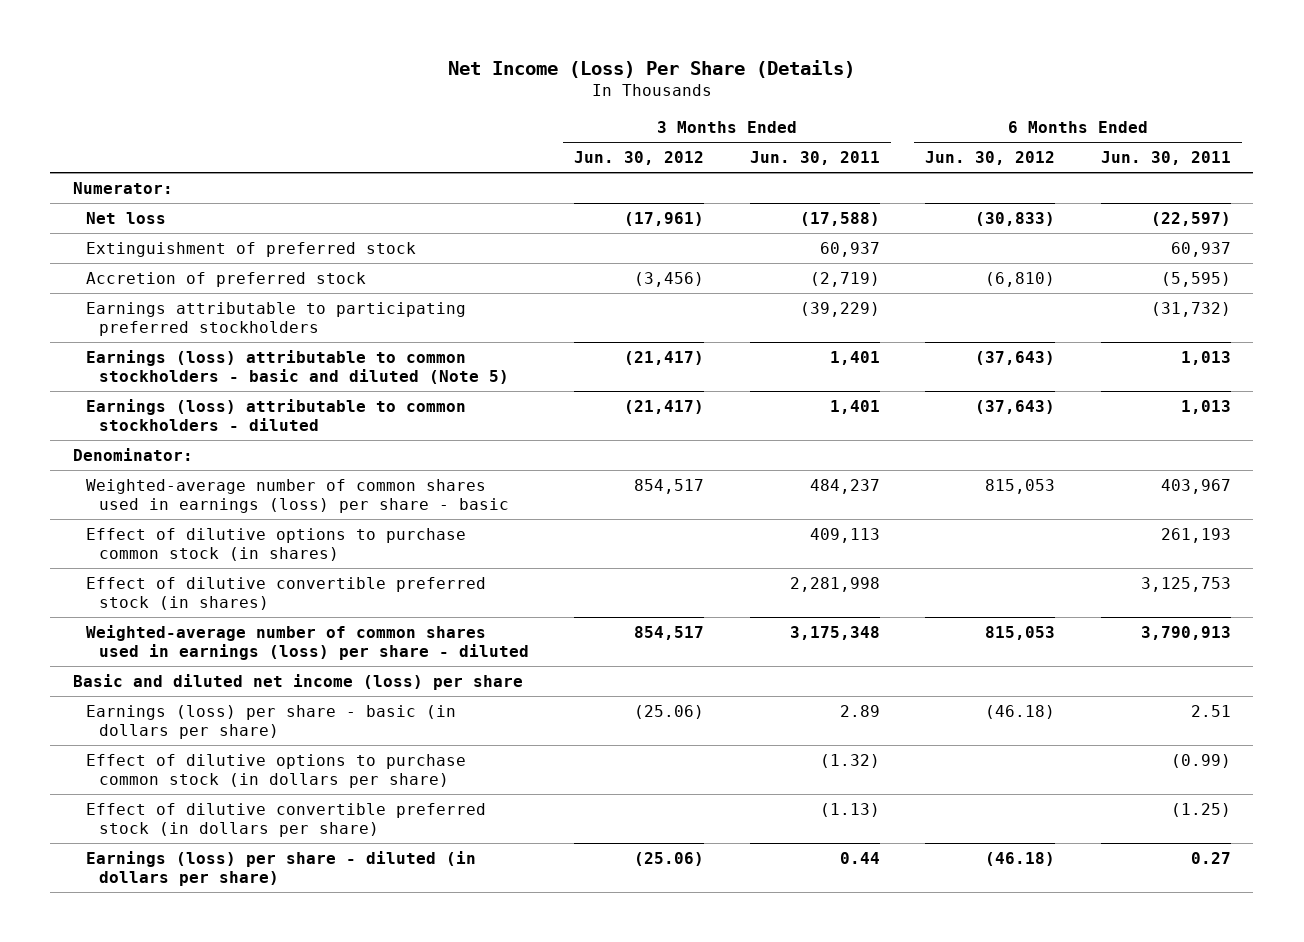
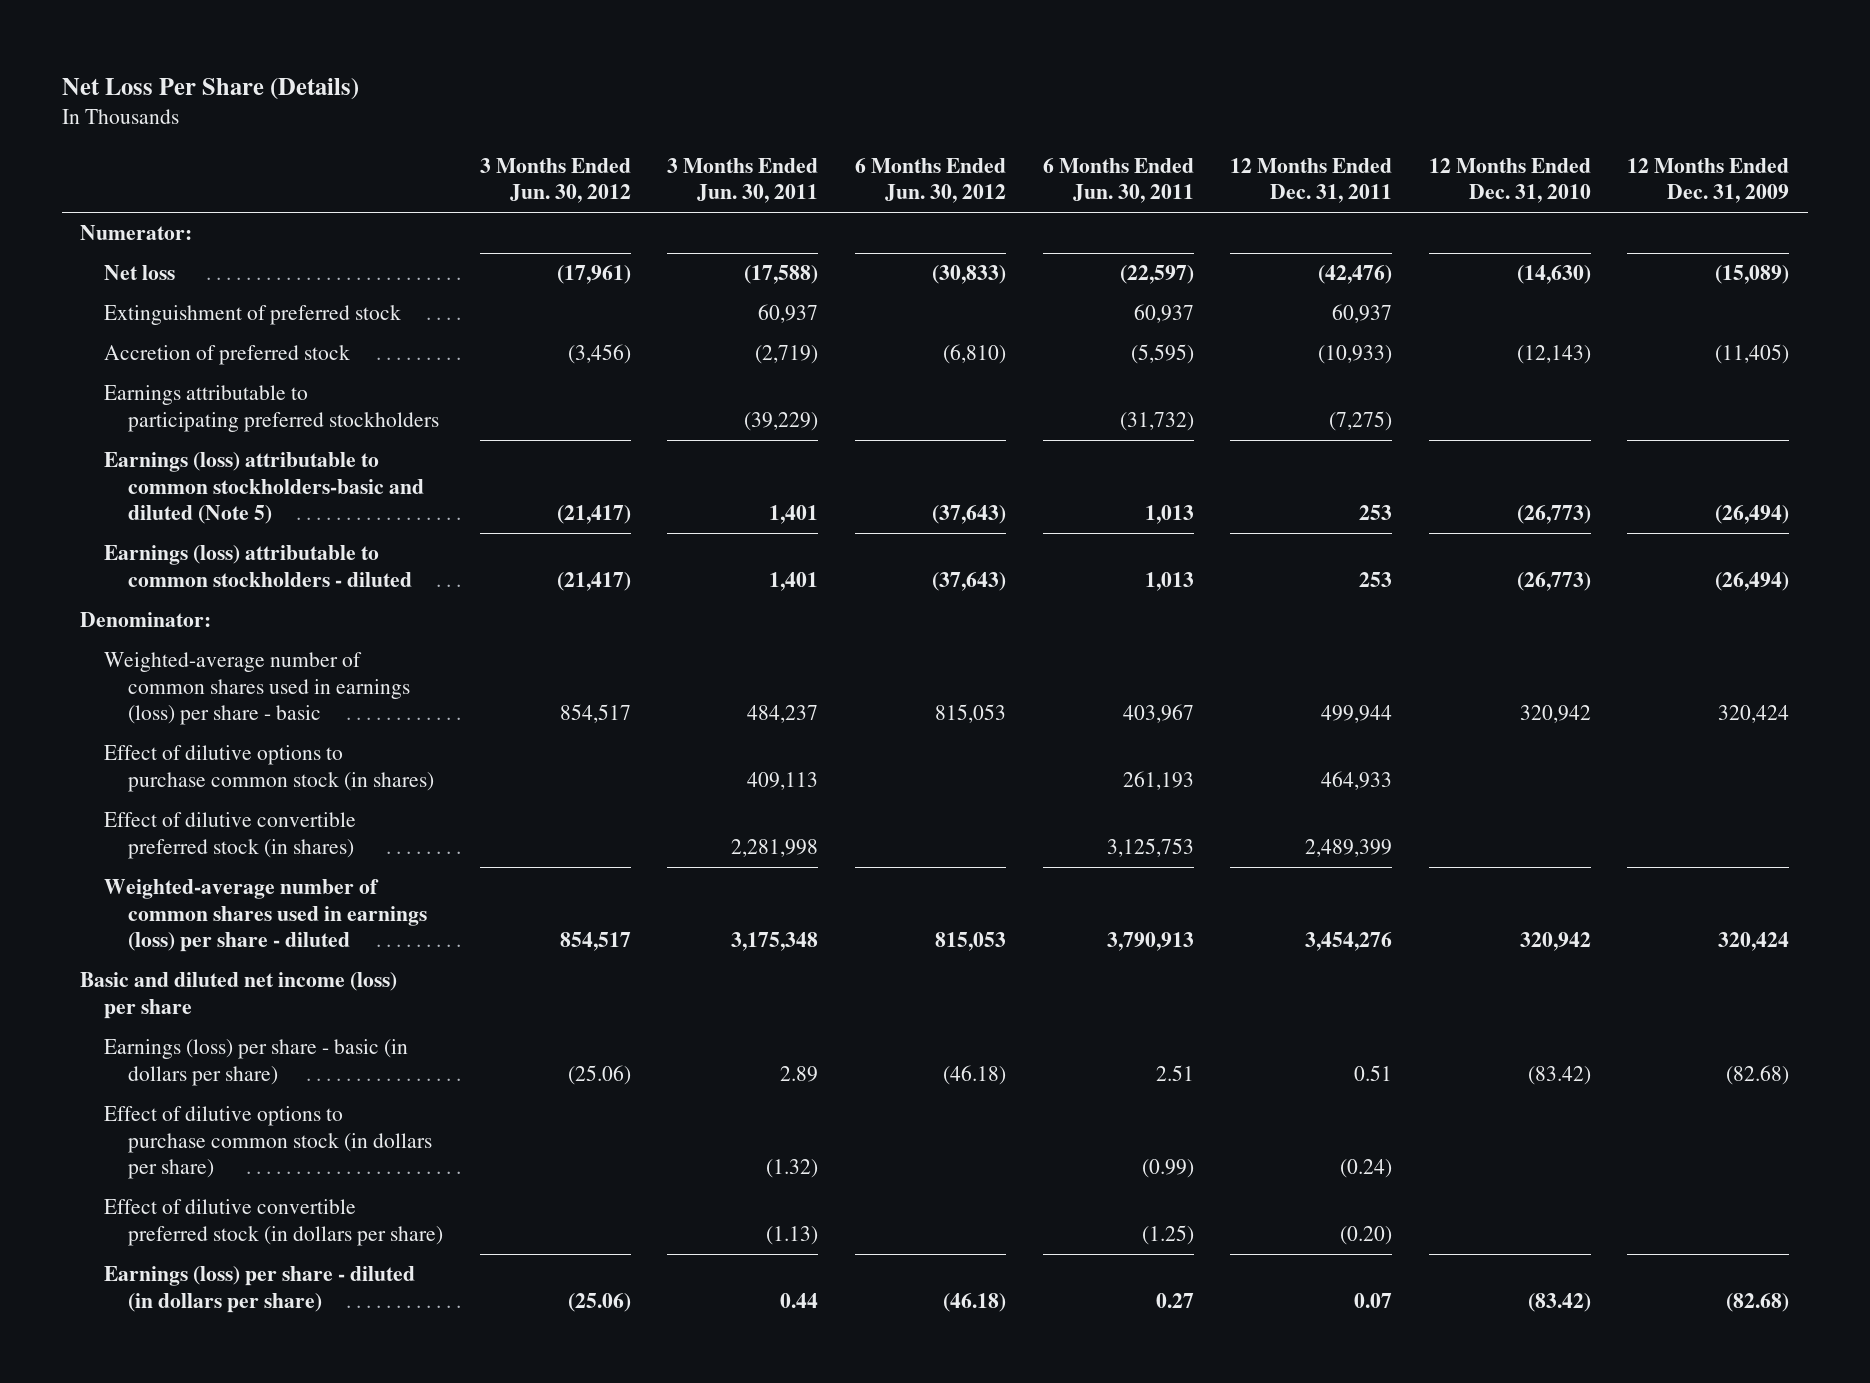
[447,59,855,78] Net Income (Loss) Per Share (Details) -> [62,78,360,101] Net Loss Per Share (Details)
none -> [1230,157,1393,204] 12 Months Ended Dec. 31, 2011
none -> [1428,157,1591,204] 12 Months Ended Dec. 31, 2010
none -> [1627,157,1790,204] 12 Months Ended Dec. 31, 2009
[85,349,509,384] Earnings (loss) attributable to common stockholders - basic and diluted (Note 5) -> [104,452,425,525] Earnings (loss) attributable to common stockholders-basic and diluted (Note 5)

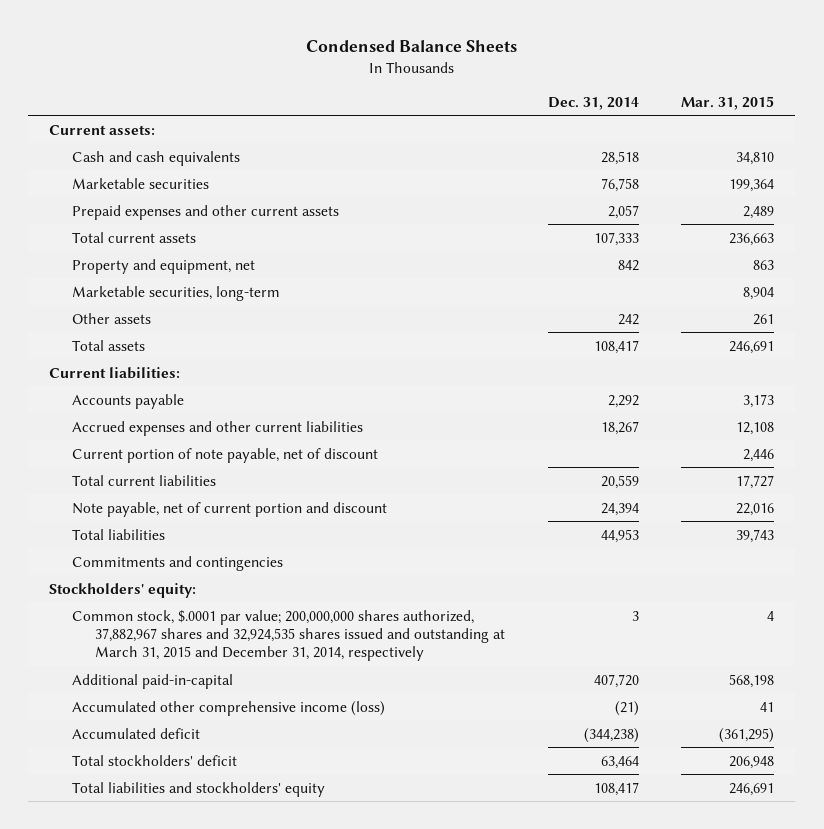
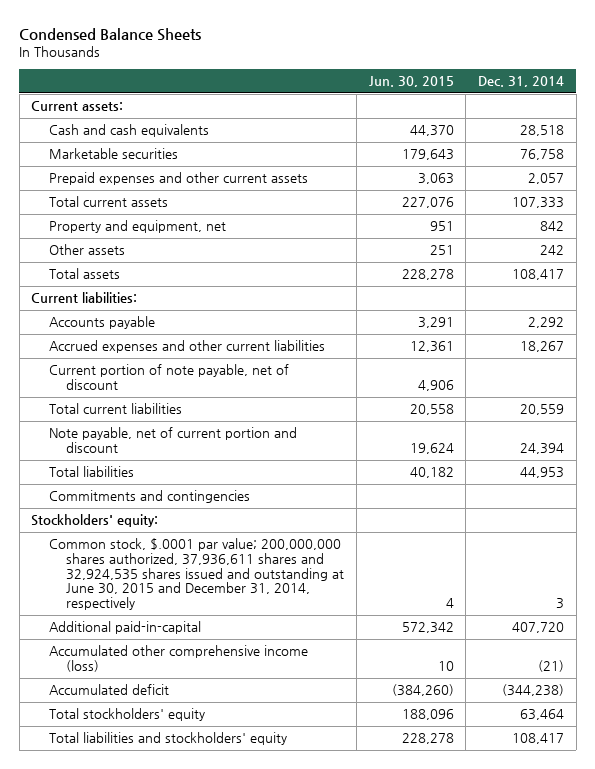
[681,95,775,110] Mar. 31, 2015 -> none
none -> [368,76,454,88] Jun. 30, 2015
[72,285,281,301] Marketable securities, long-term -> none
[72,609,505,662] Common stock, $.0001 par value; 200,000,000 shares authorized, 37,882,967 shares and 32,924,535 shares issued and outstanding at March 31, 2015 and December 31, 2014, respectively -> [48,538,345,611] Common stock, $.0001 par value; 200,000,000 shares authorized, 37,936,611 shares and 32,924,535 shares issued and outstanding at June 30, 2015 and December 31, 2014, respectively
[72,754,238,766] Total stockholders' deficit -> [48,708,205,722] Total stockholders' equity

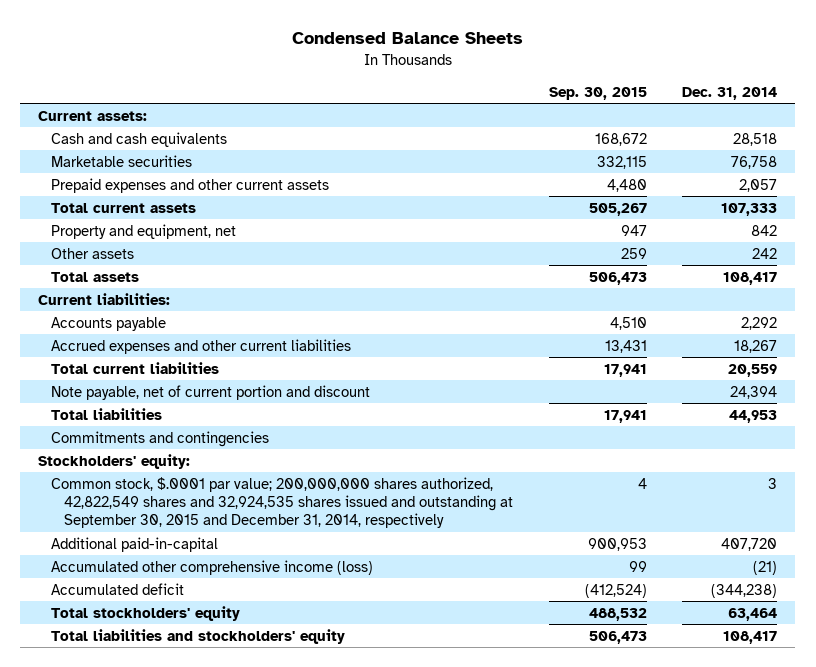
[368,76,454,88] Jun. 30, 2015 -> none
none -> [548,86,647,100] Sep. 30, 2015
[48,364,289,391] Current portion of note payable, net of discount -> none
[48,538,345,611] Common stock, $.0001 par value; 200,000,000 shares authorized, 37,936,611 shares and 32,924,535 shares issued and outstanding at June 30, 2015 and December 31, 2014, respectively -> [51,476,514,529] Common stock, $.0001 par value; 200,000,000 shares authorized, 42,822,549 shares and 32,924,535 shares issued and outstanding at September 30, 2015 and December 31, 2014, respectively

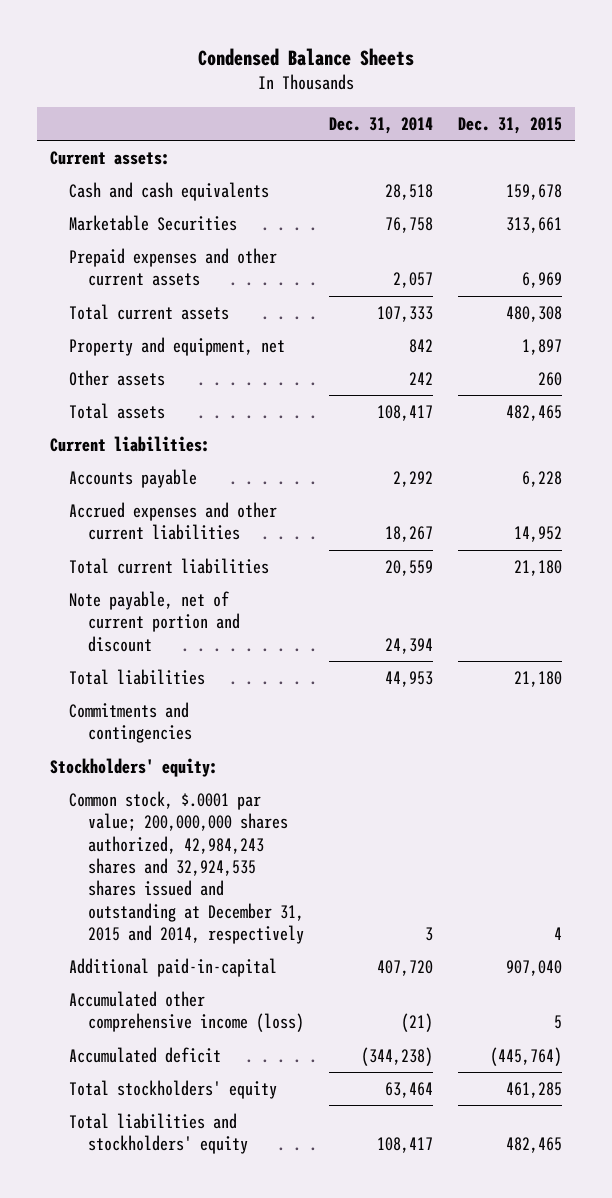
[548,86,647,100] Sep. 30, 2015 -> none
none -> [458,116,563,134] Dec. 31, 2015
[51,154,193,167] Marketable securities -> [68,214,237,231] Marketable Securities
[51,476,514,529] Common stock, $.0001 par value; 200,000,000 shares authorized, 42,822,549 shares and 32,924,535 shares issued and outstanding at September 30, 2015 and December 31, 2014, respectively -> [68,790,305,944] Common stock, $.0001 par value; 200,000,000 shares authorized, 42,984,243 shares and 32,924,535 shares issued and outstanding at December 31, 2015 and 2014, respectively

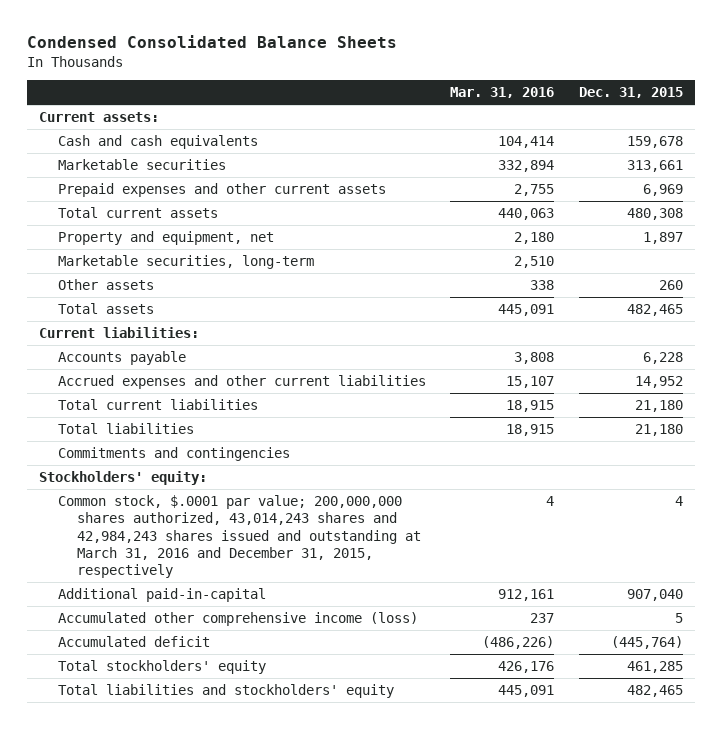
[197,47,414,66] Condensed Balance Sheets -> [26,35,397,49] Condensed Consolidated Balance Sheets
[329,116,434,134] Dec. 31, 2014 -> none
none -> [450,87,555,99] Mar. 31, 2016
[68,214,237,231] Marketable Securities -> [57,158,226,170] Marketable securities
none -> [57,254,314,269] Marketable securities, long-term
[68,590,241,652] Note payable, net of current portion and discount -> none
[68,790,305,944] Common stock, $.0001 par value; 200,000,000 shares authorized, 42,984,243 shares and 32,924,535 shares issued and outstanding at December 31, 2015 and 2014, respectively -> [57,494,421,579] Common stock, $.0001 par value; 200,000,000 shares authorized, 43,014,243 shares and 42,984,243 shares issued and outstanding at March 31, 2016 and December 31, 2015, respectively

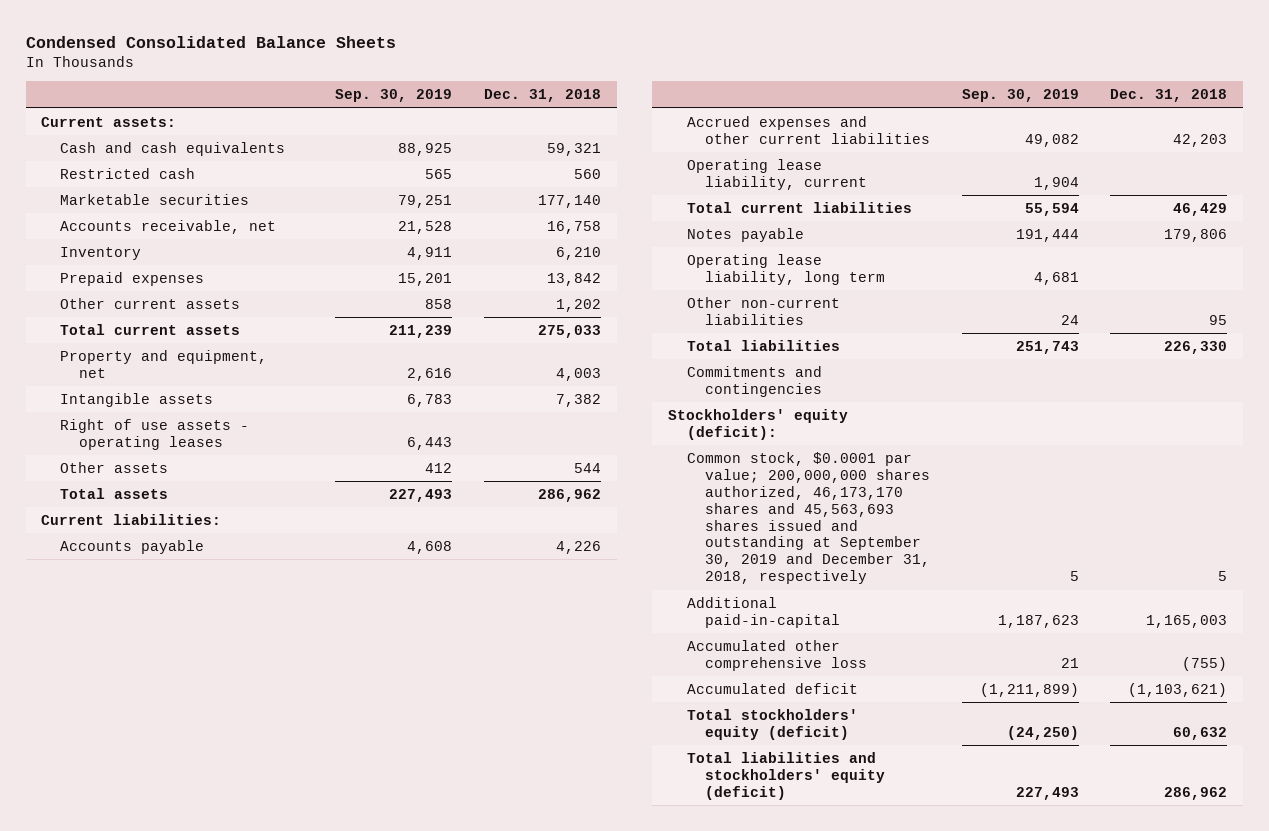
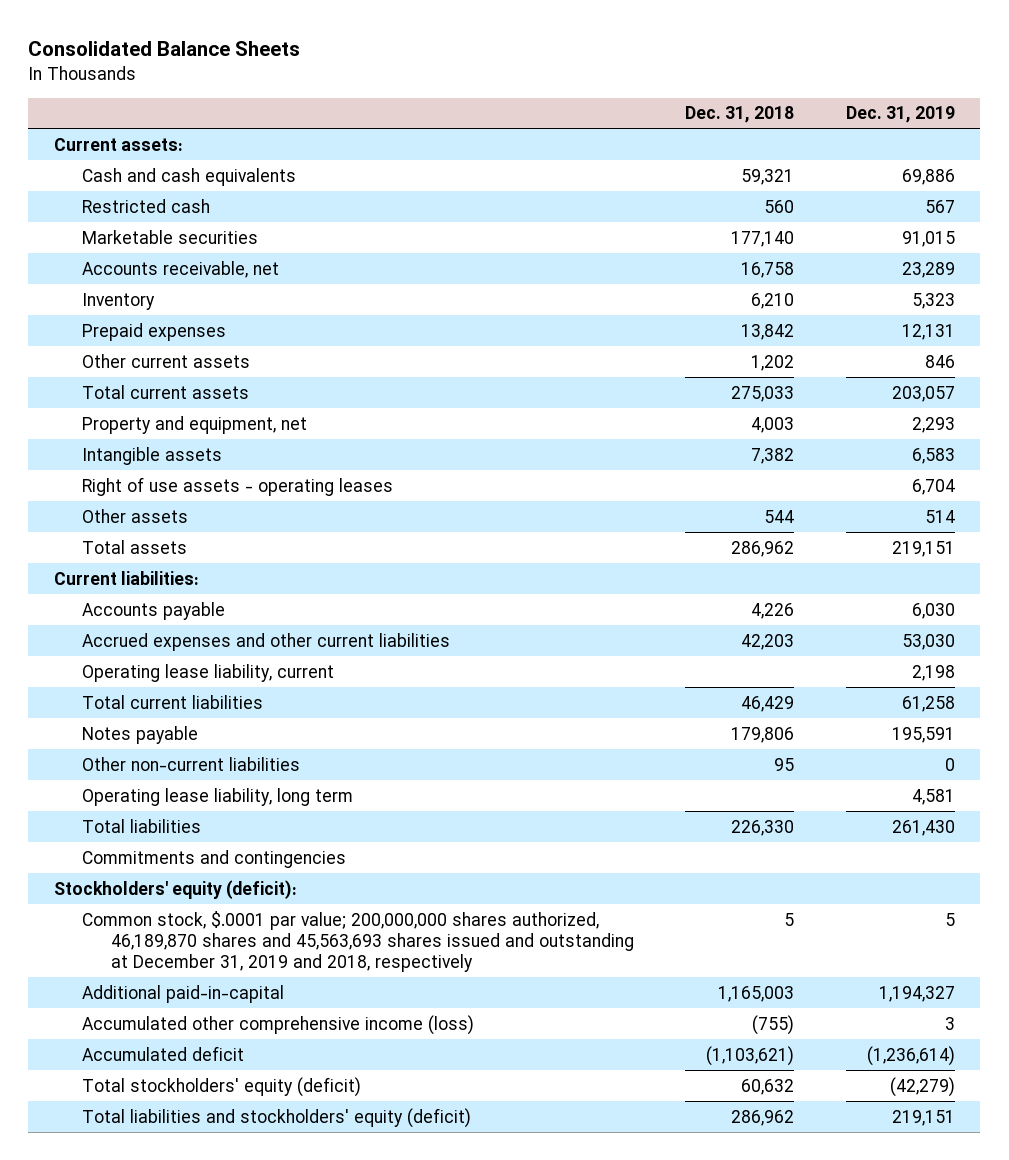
[25,35,396,48] Condensed Consolidated Balance Sheets -> [28,41,301,57] Consolidated Balance Sheets
[335,89,453,103] Sep. 30, 2019 -> none
none -> [845,106,955,124] Dec. 31, 2019
[686,253,886,285] Operating lease liability, long term -> [82,787,354,806] Operating lease liability, long term
[686,451,931,585] Common stock, $0.0001 par value; 200,000,000 shares authorized, 46,173,170 shares and 45,563,693 shares issued and outstanding at September 30, 2019 and December 31, 2018, respectively -> [82,910,634,972] Common stock, $.0001 par value; 200,000,000 shares authorized, 46,189,870 shares and 45,563,693 shares issued and outstanding at December 31, 2019 and 2018, respectively
[686,639,868,671] Accumulated other comprehensive loss -> [82,1014,475,1035] Accumulated other comprehensive income (loss)

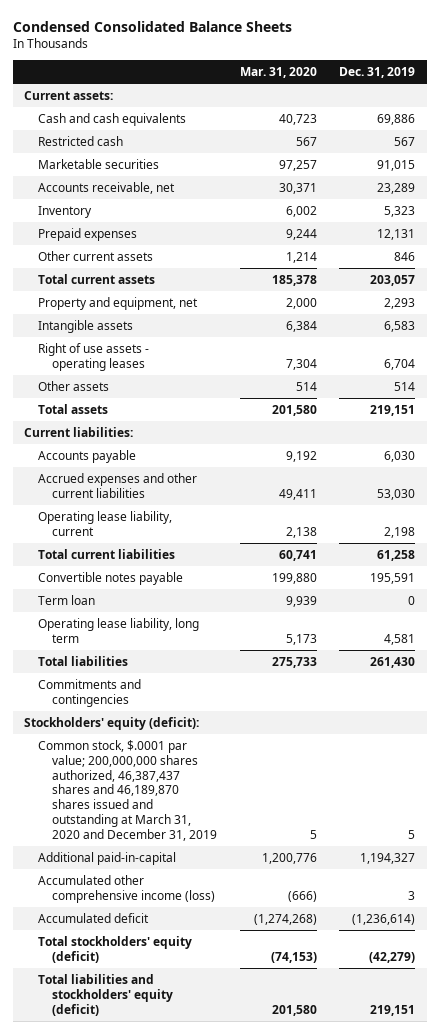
[28,41,301,57] Consolidated Balance Sheets -> [13,20,293,32] Condensed Consolidated Balance Sheets
[685,106,795,124] Dec. 31, 2018 -> none
none -> [239,67,317,79] Mar. 31, 2020
[82,756,301,771] Other non-current liabilities -> none
[82,725,199,744] Notes payable -> [38,571,184,585] Convertible notes payable
none -> [38,594,96,605] Term loan
[82,910,634,972] Common stock, $.0001 par value; 200,000,000 shares authorized, 46,189,870 shares and 45,563,693 shares issued and outstanding at December 31, 2019 and 2018, respectively -> [38,739,217,842] Common stock, $.0001 par value; 200,000,000 shares authorized, 46,387,437 shares and 46,189,870 shares issued and outstanding at March 31, 2020 and December 31, 2019

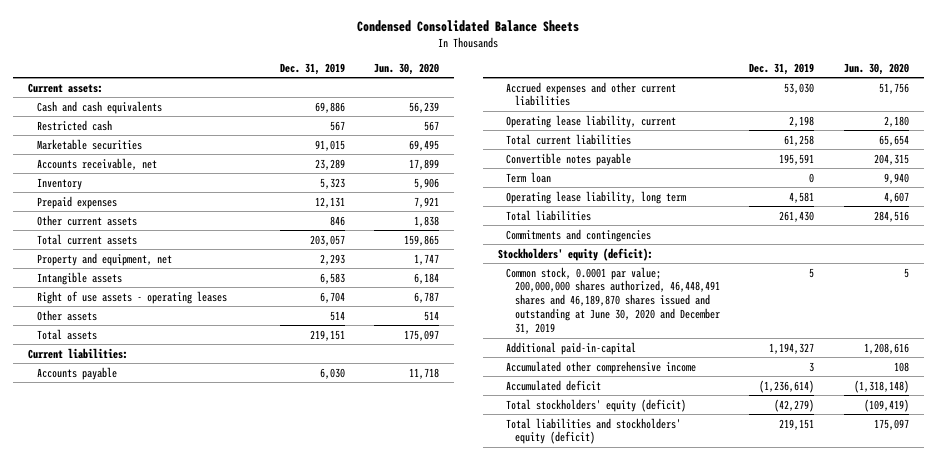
[239,67,317,79] Mar. 31, 2020 -> none
none -> [374,62,440,75] Jun. 30, 2020
[38,739,217,842] Common stock, $.0001 par value; 200,000,000 shares authorized, 46,387,437 shares and 46,189,870 shares issued and outstanding at March 31, 2020 and December 31, 2019 -> [506,266,720,335] Common stock, 0.0001 par value; 200,000,000 shares authorized, 46,448,491 shares and 46,189,870 shares issued and outstanding at June 30, 2020 and December 31, 2019
[38,874,215,903] Accumulated other comprehensive income (loss) -> [506,360,697,374] Accumulated other comprehensive income

